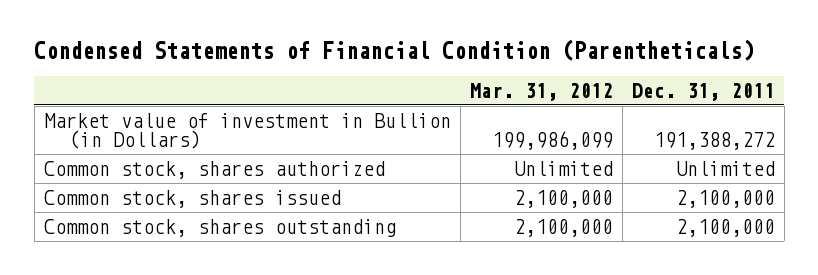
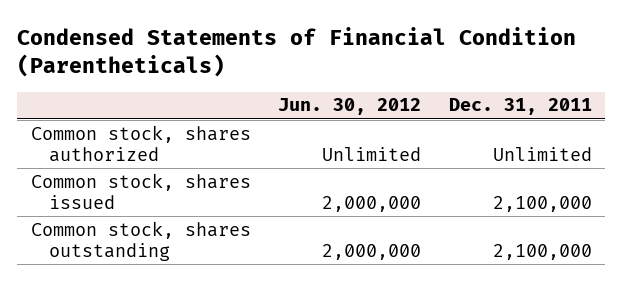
[469,82,613,101] Mar. 31, 2012 -> none
none -> [278,98,422,116] Jun. 30, 2012
[43,112,451,150] Market value of investment in Bullion (in Dollars) -> none

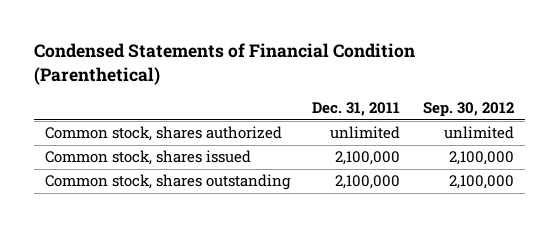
[17,27,577,78] Condensed Statements of Financial Condition (Parentheticals) -> [33,43,415,85] Condensed Statements of Financial Condition (Parenthetical)
[278,98,422,116] Jun. 30, 2012 -> none
none -> [422,102,514,118] Sep. 30, 2012
[492,147,592,162] Unlimited -> [330,126,401,140] unlimited

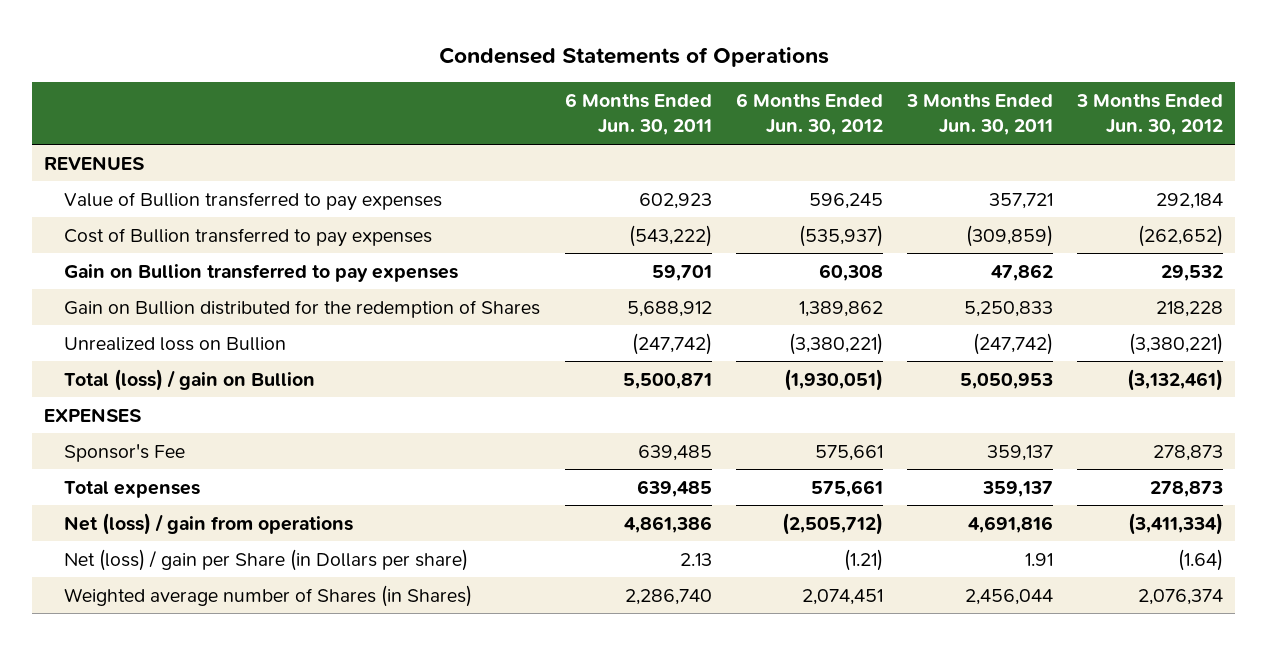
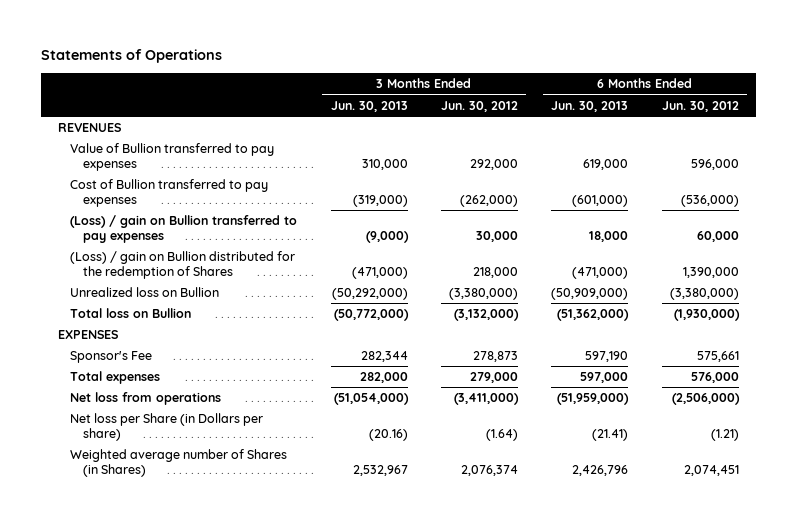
[438,46,829,67] Condensed Statements of Operations -> [40,49,222,64] Statements of Operations
[564,93,712,136] 6 Months Ended Jun. 30, 2011 -> none
[905,94,1053,136] 3 Months Ended Jun. 30, 2011 -> none
none -> [330,100,408,112] Jun. 30, 2013
none -> [551,100,629,112] Jun. 30, 2013
[808,192,883,209] 596,245 -> [690,158,739,170] 596,000
[1156,192,1224,209] 292,184 -> [469,158,518,170] 292,000
[798,224,883,247] (535,937) -> [680,194,739,207] (536,000)
[1138,224,1224,247] (262,652) -> [459,194,518,207] (262,000)
[64,263,459,282] Gain on Bullion transferred to pay expenses -> [70,215,298,243] (Loss) / gain on Bullion transferred to pay expenses
[818,263,883,281] 60,308 -> [696,230,739,242] 60,000
[1161,264,1224,281] 29,532 -> [475,230,518,242] 30,000
[64,299,541,318] Gain on Bullion distributed for the redemption of Shares -> [70,251,296,279] (Loss) / gain on Bullion distributed for the redemption of Shares
[798,300,883,317] 1,389,862 -> [682,266,739,278] 1,390,000
[1156,300,1224,317] 218,228 -> [472,266,518,278] 218,000
[788,332,883,355] (3,380,221) -> [669,288,739,301] (3,380,000)
[1129,332,1224,355] (3,380,221) -> [448,288,518,301] (3,380,000)
[64,368,316,391] Total (loss) / gain on Bullion -> [70,308,192,319] Total loss on Bullion
[783,368,883,391] (1,930,051) -> [673,309,740,322] (1,930,000)
[1127,368,1224,391] (3,132,461) -> [453,309,519,322] (3,132,000)
[810,479,883,497] 575,661 -> [690,372,739,384] 576,000
[1150,480,1224,497] 278,873 -> [469,372,518,384] 279,000
[64,512,354,535] Net (loss) / gain from operations -> [70,392,222,406] Net loss from operations
[781,512,883,535] (2,505,712) -> [671,393,740,406] (2,506,000)
[1128,512,1224,535] (3,411,334) -> [453,393,519,406] (3,411,000)
[64,548,469,571] Net (loss) / gain per Share (in Dollars per share) -> [70,413,264,441] Net loss per Share (in Dollars per share)

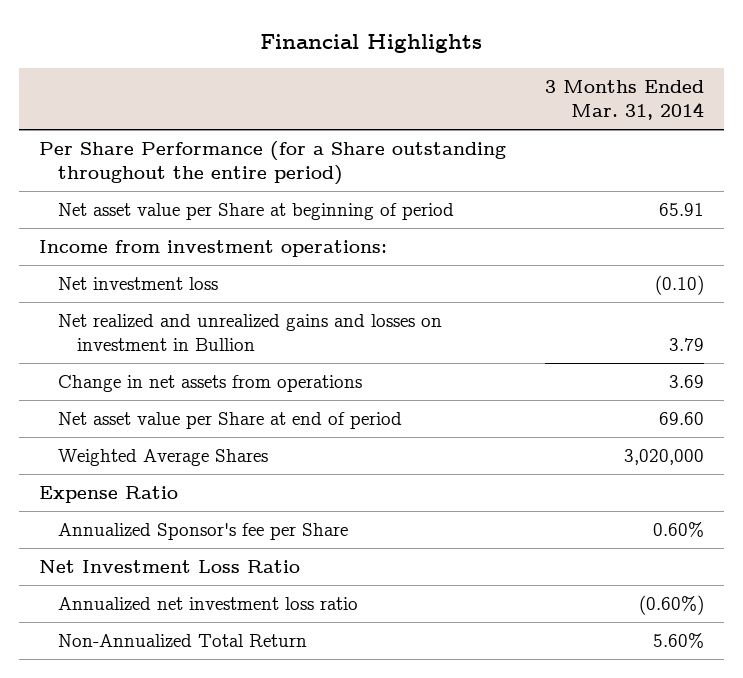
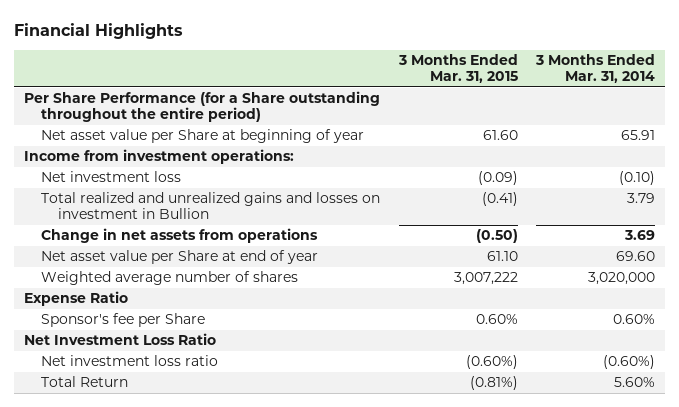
none -> [397,54,518,84] 3 Months Ended Mar. 31, 2015
[57,202,454,220] Net asset value per Share at beginning of period -> [40,129,364,144] Net asset value per Share at beginning of year
[57,313,442,352] Net realized and unrealized gains and losses on investment in Bullion -> [40,192,380,220] Total realized and unrealized gains and losses on investment in Bullion
[57,411,402,429] Net asset value per Share at end of period -> [40,250,318,265] Net asset value per Share at end of year
[57,448,268,466] Weighted Average Shares -> [40,271,298,286] Weighted average number of shares
[57,522,348,540] Annualized Sponsor's fee per Share -> [40,313,205,328] Sponsor's fee per Share
[57,596,358,610] Annualized net investment loss ratio -> [40,355,218,367] Net investment loss ratio
[57,633,307,647] Non-Annualized Total Return -> [40,376,128,388] Total Return

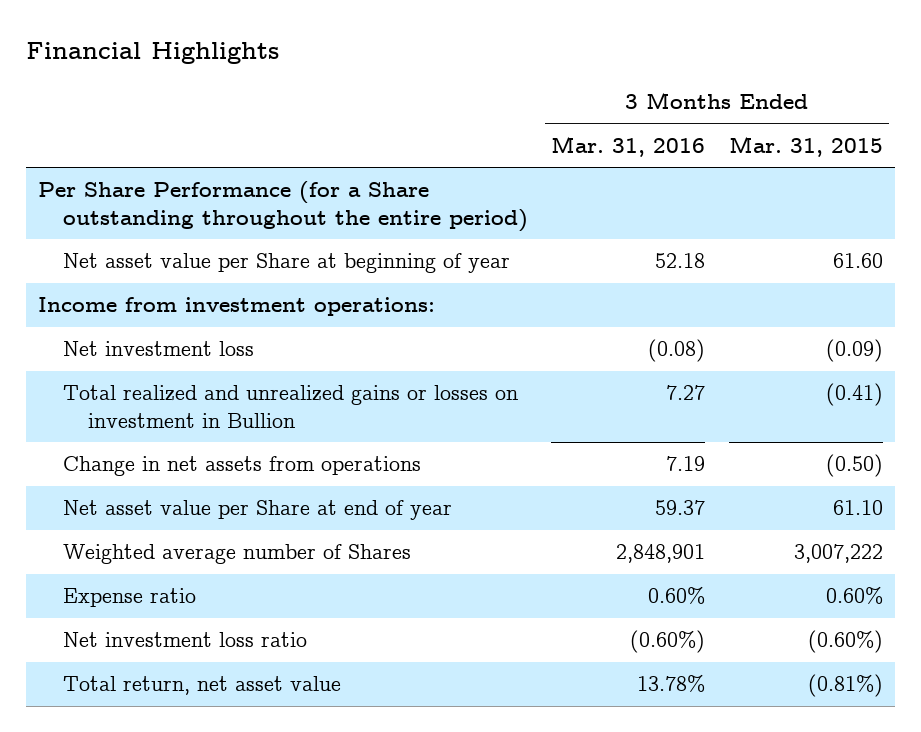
[535,54,656,84] 3 Months Ended Mar. 31, 2014 -> none
none -> [551,136,706,158] Mar. 31, 2016
[40,192,380,220] Total realized and unrealized gains and losses on investment in Bullion -> [62,385,518,428] Total realized and unrealized gains or losses on investment in Bullion
[23,291,128,307] Expense Ratio -> none
[23,333,216,346] Net Investment Loss Ratio -> none
[40,271,298,286] Weighted average number of shares -> [62,544,411,565] Weighted average number of Shares
[40,313,205,328] Sponsor's fee per Share -> [62,588,196,608] Expense ratio
[40,376,128,388] Total Return -> none
none -> [62,676,341,696] Total return, net asset value

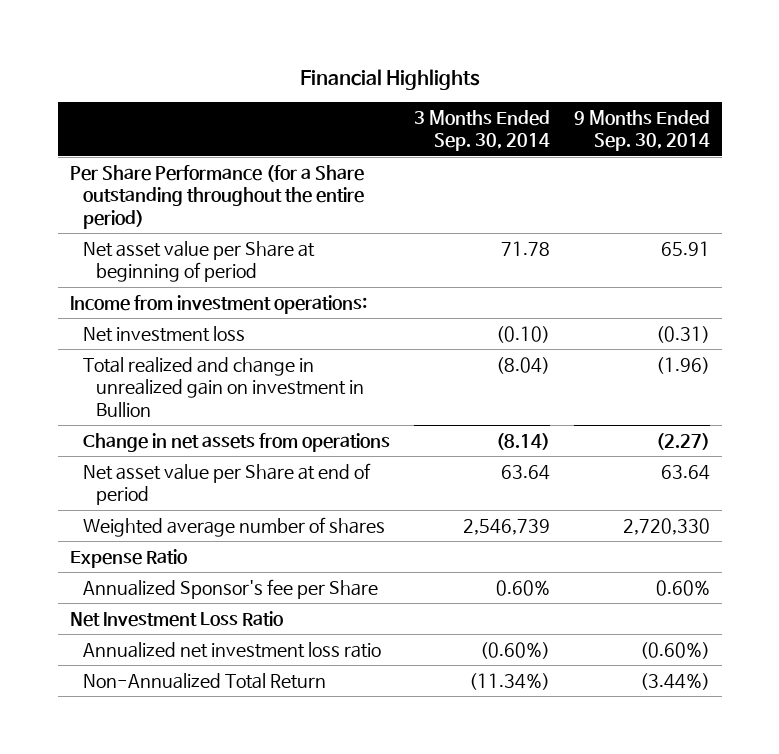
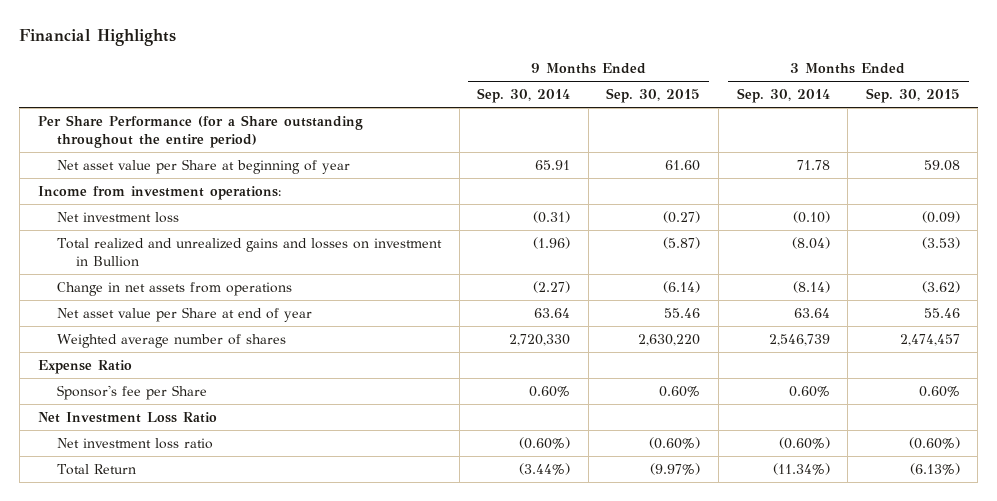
none -> [606,88,701,104] Sep. 30, 2015
none -> [865,88,960,104] Sep. 30, 2015
[83,240,316,283] Net asset value per Share at beginning of period -> [56,158,350,174] Net asset value per Share at beginning of year
[83,356,365,417] Total realized and change in unrealized gain on investment in Bullion -> [56,237,442,268] Total realized and unrealized gains and losses on investment in Bullion
[83,462,372,506] Net asset value per Share at end of period -> [56,306,312,322] Net asset value per Share at end of year
[83,578,379,599] Annualized Sponsor's fee per Share -> [56,384,207,400] Sponsor's fee per Share
[83,641,382,658] Annualized net investment loss ratio -> [56,437,213,449] Net investment loss ratio
[83,672,327,689] Non-Annualized Total Return -> [56,463,136,475] Total Return

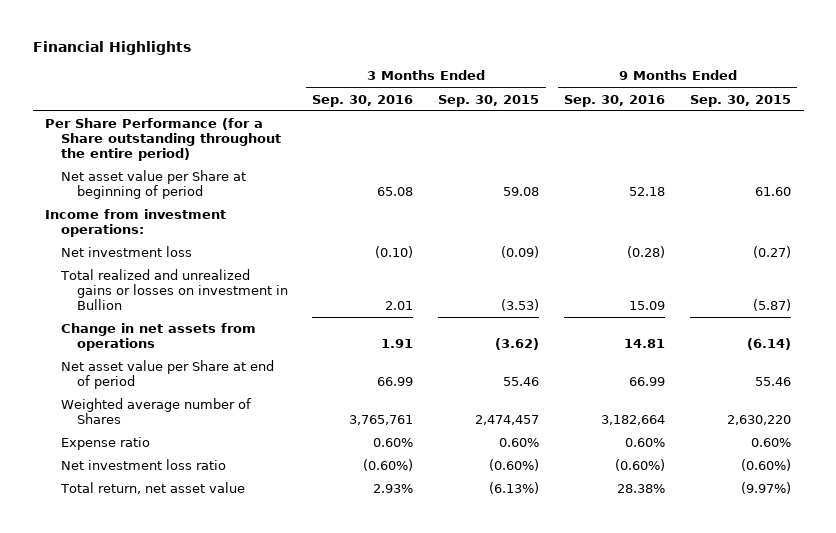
[477,88,571,104] Sep. 30, 2014 -> none
[736,88,830,104] Sep. 30, 2014 -> none
none -> [312,94,414,107] Sep. 30, 2016
none -> [564,94,666,107] Sep. 30, 2016
[56,158,350,174] Net asset value per Share at beginning of year -> [60,170,246,199] Net asset value per Share at beginning of period
[56,237,442,268] Total realized and unrealized gains and losses on investment in Bullion -> [59,269,288,310] Total realized and unrealized gains or losses on investment in Bullion
[37,359,132,374] Expense Ratio -> none
[37,411,217,423] Net Investment Loss Ratio -> none
[56,306,312,322] Net asset value per Share at end of year -> [60,360,274,389] Net asset value per Share at end of period
[56,333,286,348] Weighted average number of shares -> [60,398,251,424] Weighted average number of Shares
[56,384,207,400] Sponsor's fee per Share -> [60,437,150,451] Expense ratio
[56,463,136,475] Total Return -> [59,482,245,495] Total return, net asset value

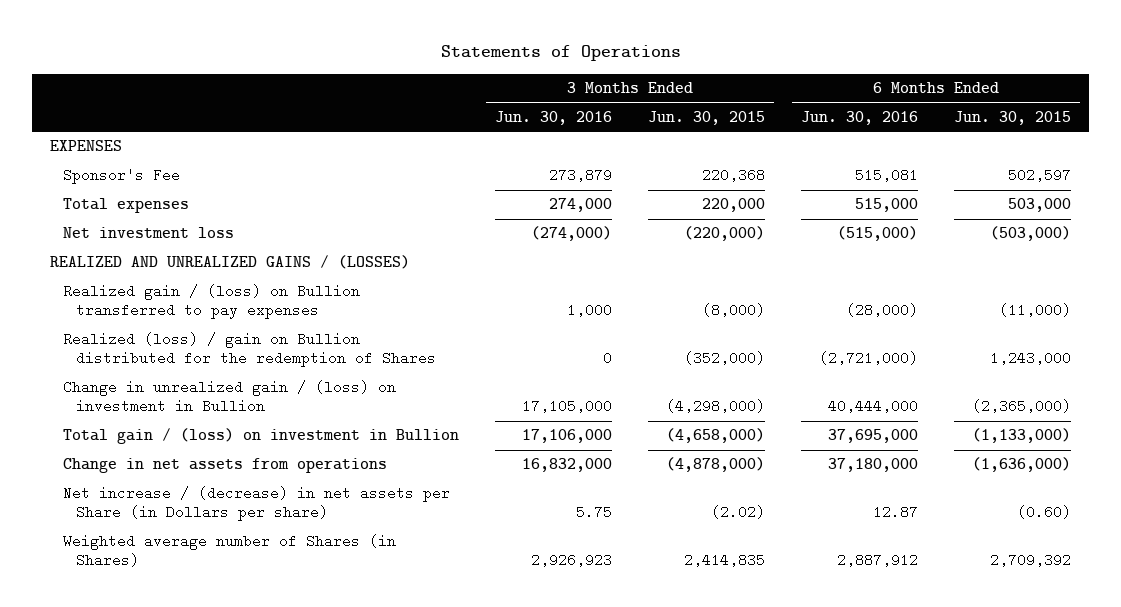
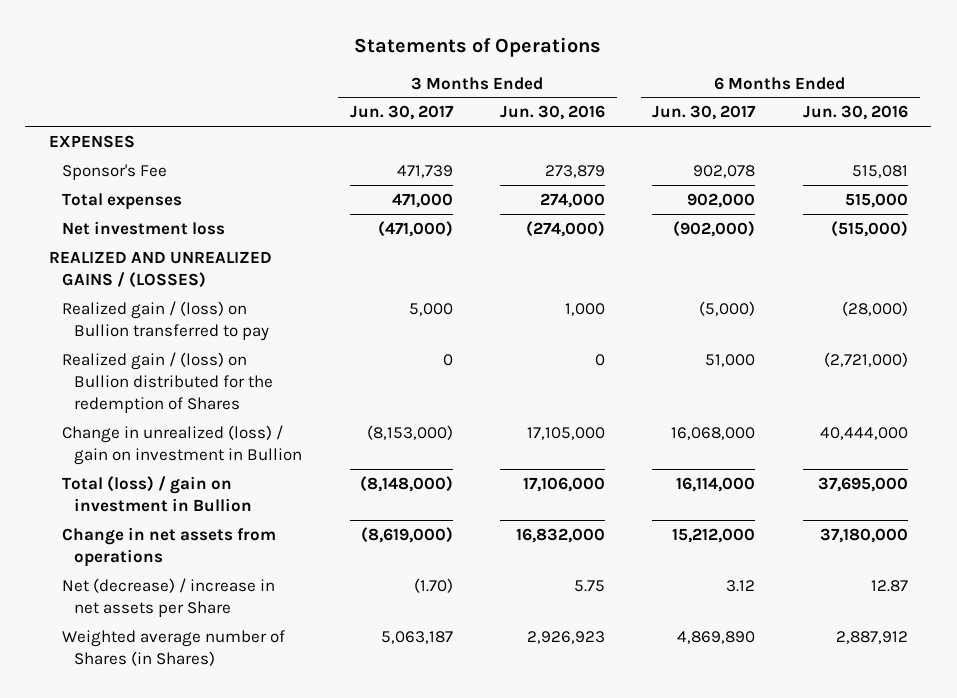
[648,110,766,125] Jun. 30, 2015 -> none
[954,110,1072,125] Jun. 30, 2015 -> none
none -> [349,105,454,121] Jun. 30, 2017
none -> [652,105,757,121] Jun. 30, 2017
[63,284,361,320] Realized gain / (loss) on Bullion transferred to pay expenses -> [61,300,270,341] Realized gain / (loss) on Bullion transferred to pay
[63,332,437,368] Realized (loss) / gain on Bullion distributed for the redemption of Shares -> [61,351,274,413] Realized gain / (loss) on Bullion distributed for the redemption of Shares
[63,380,397,414] Change in unrealized gain / (loss) on investment in Bullion -> [61,424,303,465] Change in unrealized (loss) / gain on investment in Bullion
[63,428,460,445] Total gain / (loss) on investment in Bullion -> [61,475,253,512] Total (loss) / gain on investment in Bullion
[63,486,451,522] Net increase / (decrease) in net assets per Share (in Dollars per share) -> [61,577,275,617] Net (decrease) / increase in net assets per Share

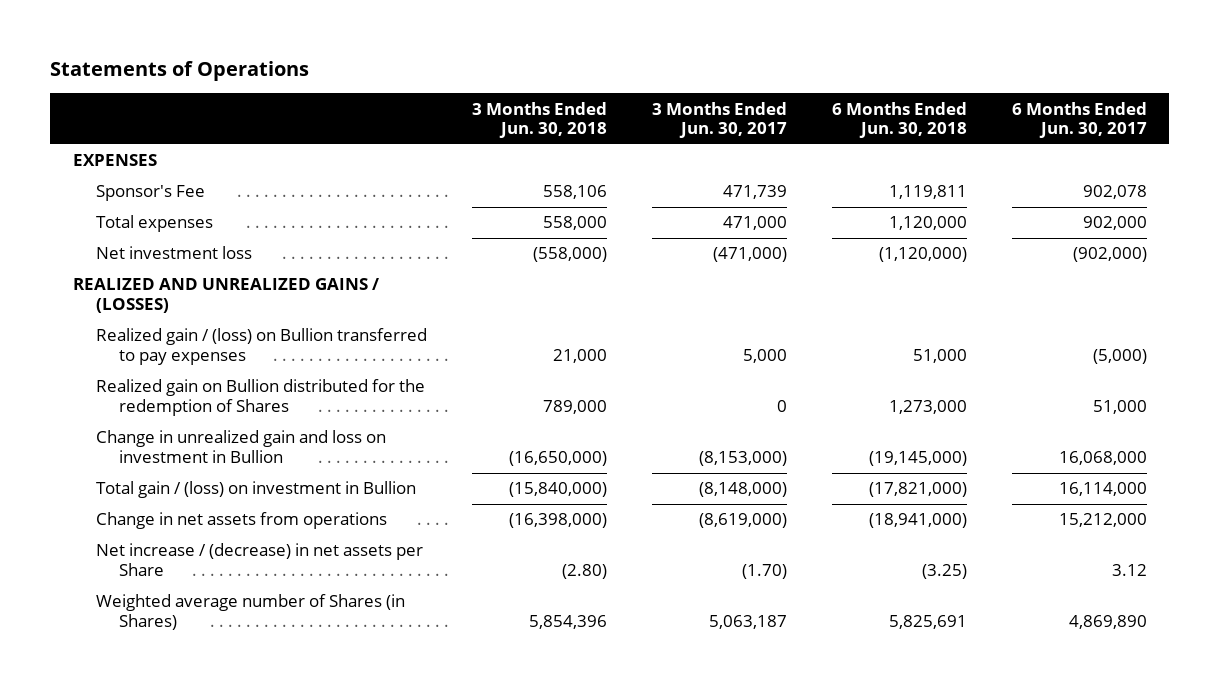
[499,105,605,121] Jun. 30, 2016 -> none
[802,105,908,121] Jun. 30, 2016 -> none
none -> [471,101,607,139] 3 Months Ended Jun. 30, 2018
none -> [831,101,967,139] 6 Months Ended Jun. 30, 2018
[61,300,270,341] Realized gain / (loss) on Bullion transferred to pay -> [95,328,427,366] Realized gain / (loss) on Bullion transferred to pay expenses
[61,351,274,413] Realized gain / (loss) on Bullion distributed for the redemption of Shares -> [95,379,425,417] Realized gain on Bullion distributed for the redemption of Shares
[61,424,303,465] Change in unrealized (loss) / gain on investment in Bullion -> [95,430,386,464] Change in unrealized gain and loss on investment in Bullion
[61,475,253,512] Total (loss) / gain on investment in Bullion -> [95,481,416,499] Total gain / (loss) on investment in Bullion
[61,577,275,617] Net (decrease) / increase in net assets per Share -> [95,543,423,577] Net increase / (decrease) in net assets per Share

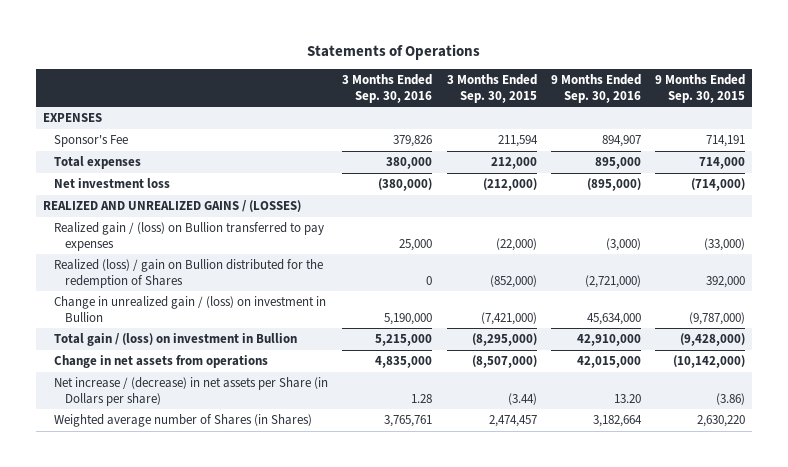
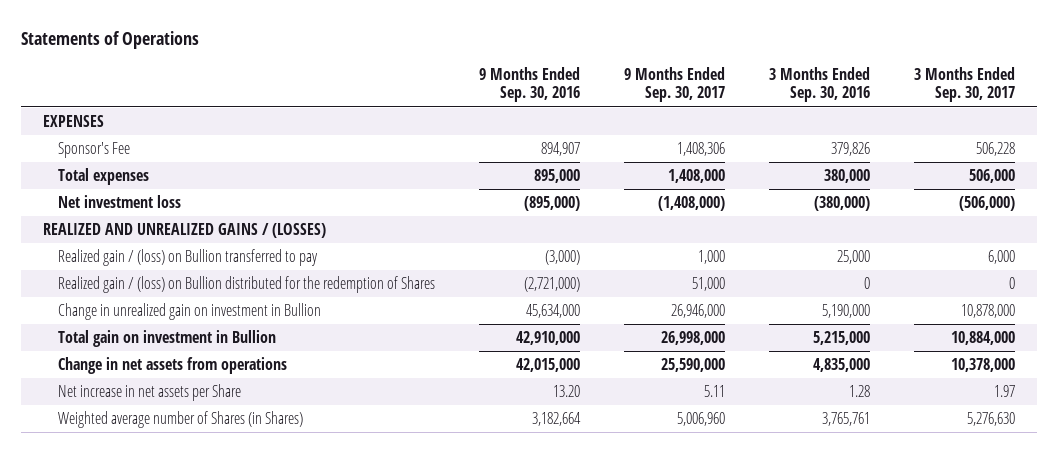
[446,74,537,103] 3 Months Ended Sep. 30, 2015 -> none
[655,74,746,103] 9 Months Ended Sep. 30, 2015 -> none
none -> [624,66,726,103] 9 Months Ended Sep. 30, 2017
none -> [914,66,1016,103] 3 Months Ended Sep. 30, 2017
[54,222,325,251] Realized gain / (loss) on Bullion transferred to pay expenses -> [58,249,319,267] Realized gain / (loss) on Bullion transferred to pay
[54,259,324,288] Realized (loss) / gain on Bullion distributed for the redemption of Shares -> [58,276,436,294] Realized gain / (loss) on Bullion distributed for the redemption of Shares
[54,296,327,322] Change in unrealized gain / (loss) on investment in Bullion -> [58,303,322,321] Change in unrealized gain on investment in Bullion
[54,333,298,347] Total gain / (loss) on investment in Bullion -> [58,330,277,348] Total gain on investment in Bullion
[54,377,329,406] Net increase / (decrease) in net assets per Share (in Dollars per share) -> [58,384,242,402] Net increase in net assets per Share

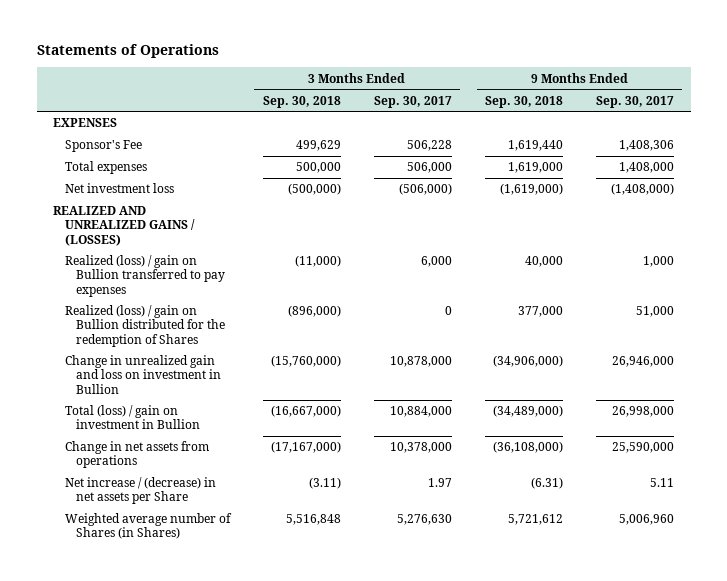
[479,66,581,103] 9 Months Ended Sep. 30, 2016 -> none
[769,66,871,103] 3 Months Ended Sep. 30, 2016 -> none
none -> [262,95,341,108] Sep. 30, 2018
none -> [484,95,563,108] Sep. 30, 2018
[58,249,319,267] Realized gain / (loss) on Bullion transferred to pay -> [64,255,225,297] Realized (loss) / gain on Bullion transferred to pay expenses
[58,276,436,294] Realized gain / (loss) on Bullion distributed for the redemption of Shares -> [64,305,225,347] Realized (loss) / gain on Bullion distributed for the redemption of Shares
[58,303,322,321] Change in unrealized gain on investment in Bullion -> [64,355,221,394] Change in unrealized gain and loss on investment in Bullion
[58,330,277,348] Total gain on investment in Bullion -> [64,405,200,430] Total (loss) / gain on investment in Bullion
[58,384,242,402] Net increase in net assets per Share -> [64,477,216,505] Net increase / (decrease) in net assets per Share

